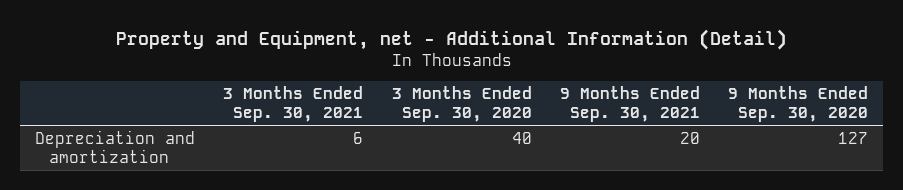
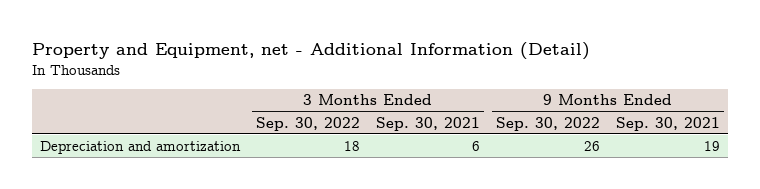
[391,86,532,122] 3 Months Ended Sep. 30, 2020 -> none
[728,86,869,122] 9 Months Ended Sep. 30, 2020 -> none
none -> [256,116,361,131] Sep. 30, 2022
none -> [495,116,600,131] Sep. 30, 2022
[680,132,701,145] 20 -> [703,141,720,152] 19

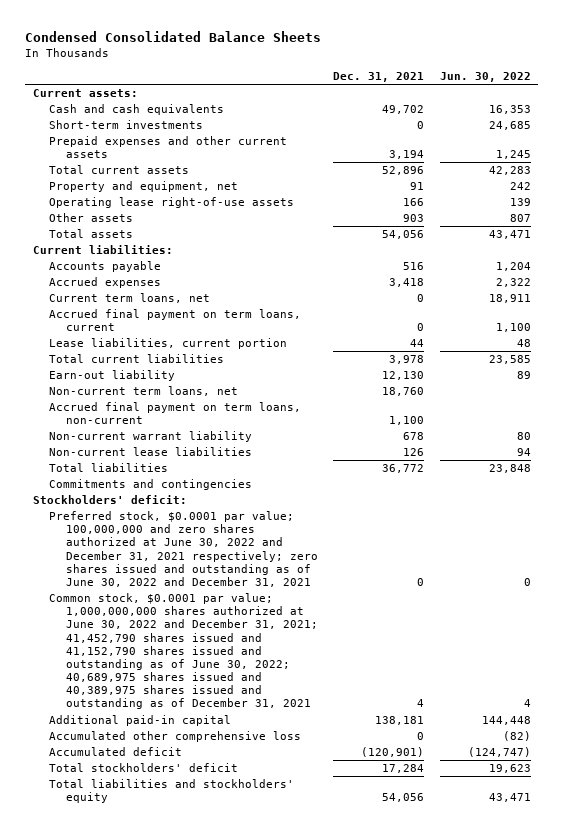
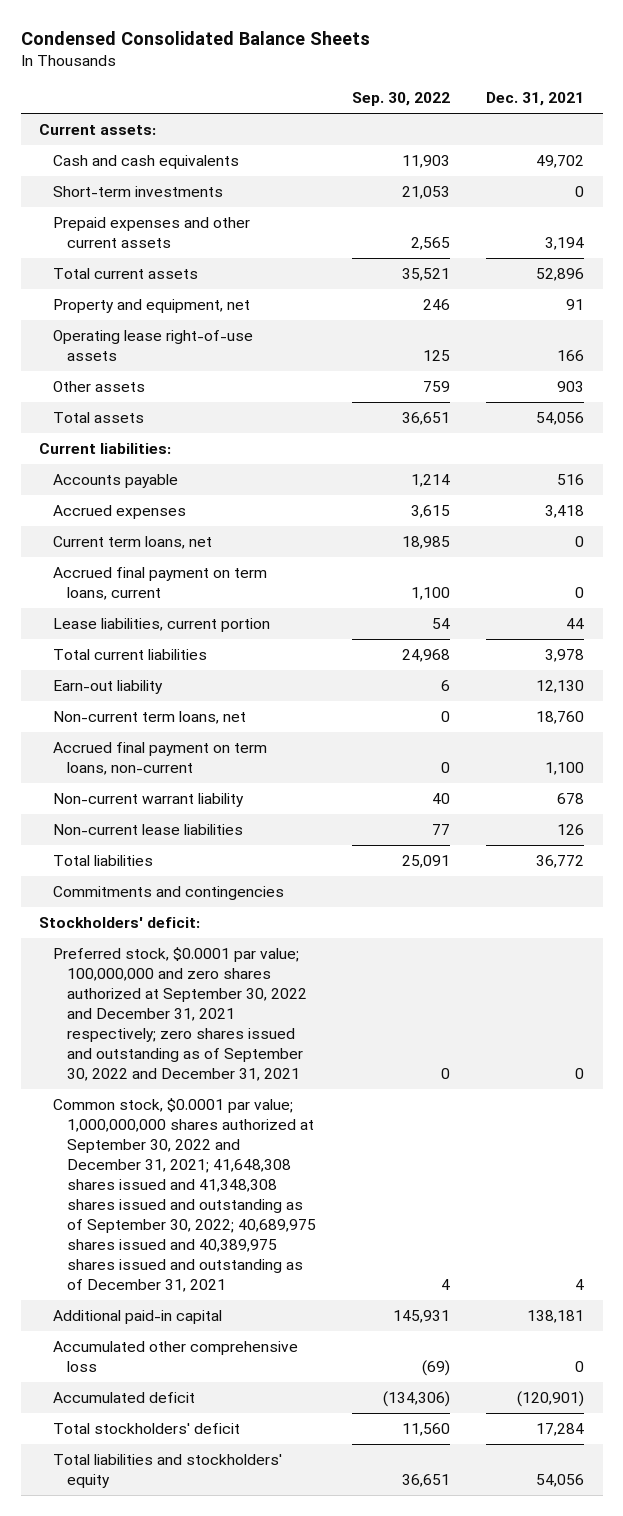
[439,72,531,83] Jun. 30, 2022 -> none
none -> [352,91,451,106] Sep. 30, 2022
[49,511,318,587] Preferred stock, $0.0001 par value; 100,000,000 and zero shares authorized at June 30, 2022 and December 31, 2021 respectively; zero shares issued and outstanding as of June 30, 2022 and December 31, 2021 -> [52,947,308,1081] Preferred stock, $0.0001 par value; 100,000,000 and zero shares authorized at September 30, 2022 and December 31, 2021 respectively; zero shares issued and outstanding as of September 30, 2022 and December 31, 2021
[49,593,318,710] Common stock, $0.0001 par value; 1,000,000,000 shares authorized at June 30, 2022 and December 31, 2021; 41,452,790 shares issued and 41,152,790 shares issued and outstanding as of June 30, 2022; 40,689,975 shares issued and 40,389,975 shares issued and outstanding as of December 31, 2021 -> [52,1098,317,1292] Common stock, $0.0001 par value; 1,000,000,000 shares authorized at September 30, 2022 and December 31, 2021; 41,648,308 shares issued and 41,348,308 shares issued and outstanding as of September 30, 2022; 40,689,975 shares issued and 40,389,975 shares issued and outstanding as of December 31, 2021

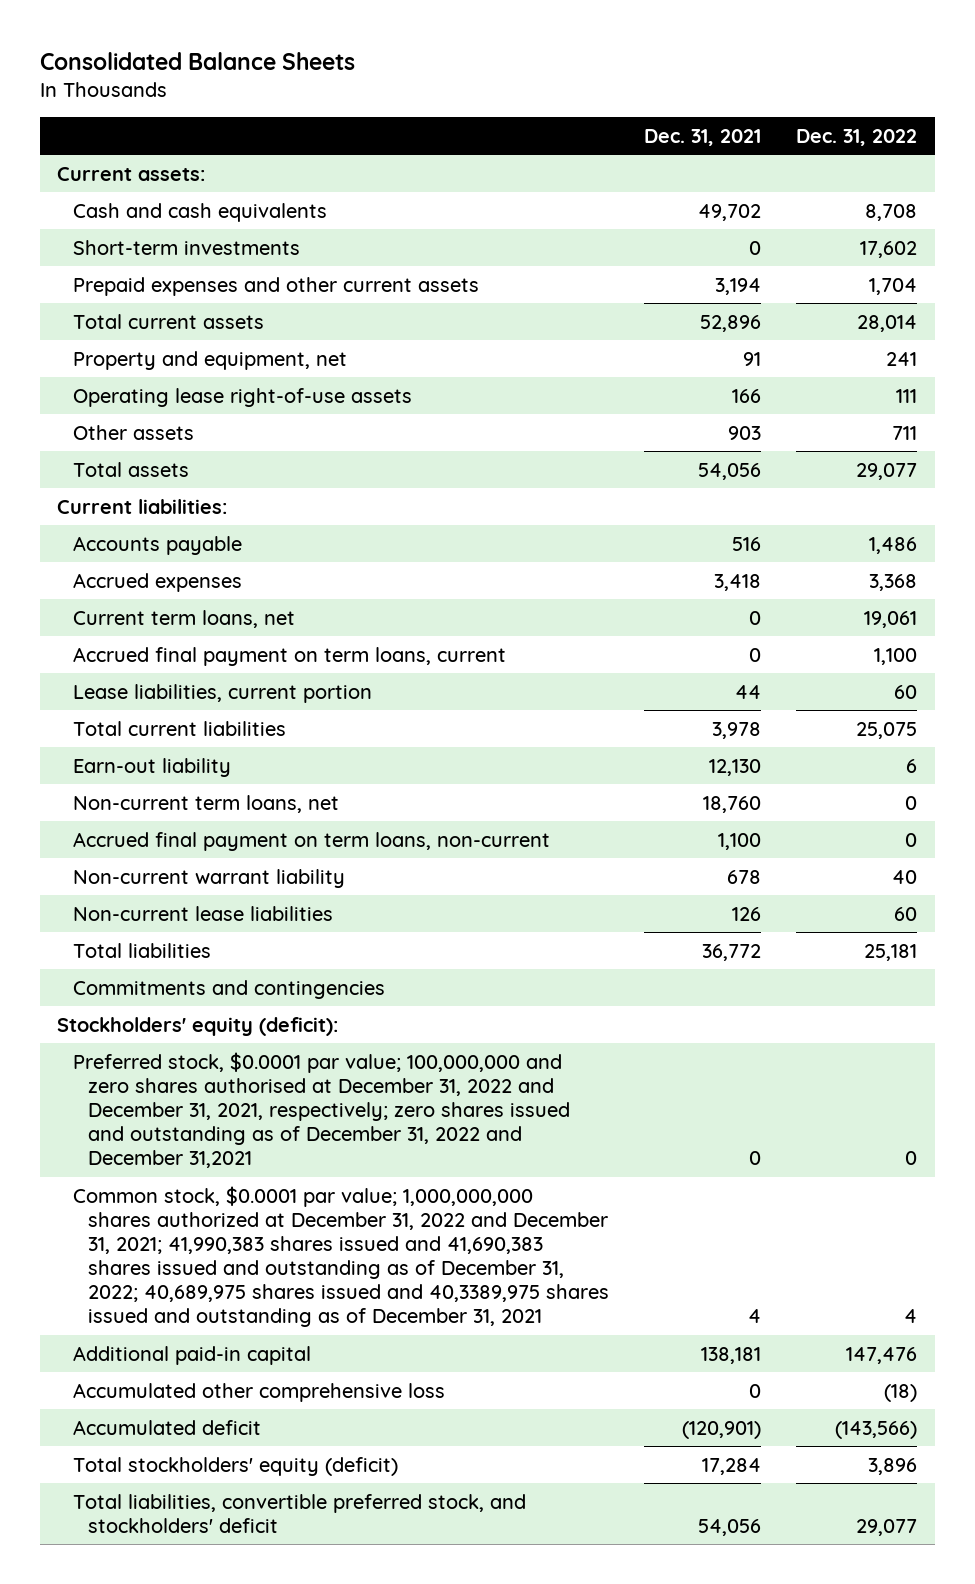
[20,30,370,45] Condensed Consolidated Balance Sheets -> [39,52,355,71] Consolidated Balance Sheets
[352,91,451,106] Sep. 30, 2022 -> none
none -> [796,128,918,146] Dec. 31, 2022
[38,917,200,929] Stockholders' deficit: -> [57,1016,339,1036] Stockholders' equity (deficit):
[52,947,308,1081] Preferred stock, $0.0001 par value; 100,000,000 and zero shares authorized at September 30, 2022 and December 31, 2021 respectively; zero shares issued and outstanding as of September 30, 2022 and December 31, 2021 -> [72,1051,571,1169] Preferred stock, $0.0001 par value; 100,000,000 and zero shares authorised at December 31, 2022 and December 31, 2021, respectively; zero shares issued and outstanding as of December 31, 2022 and December 31,2021
[52,1098,317,1292] Common stock, $0.0001 par value; 1,000,000,000 shares authorized at September 30, 2022 and December 31, 2021; 41,648,308 shares issued and 41,348,308 shares issued and outstanding as of September 30, 2022; 40,689,975 shares issued and 40,389,975 shares issued and outstanding as of December 31, 2021 -> [72,1185,610,1328] Common stock, $0.0001 par value; 1,000,000,000 shares authorized at December 31, 2022 and December 31, 2021; 41,990,383 shares issued and 41,690,383 shares issued and outstanding as of December 31, 2022; 40,689,975 shares issued and 40,3389,975 shares issued and outstanding as of December 31, 2021
[52,1423,240,1435] Total stockholders' deficit -> [72,1456,398,1476] Total stockholders' equity (deficit)
[52,1454,282,1489] Total liabilities and stockholders' equity -> [72,1493,526,1533] Total liabilities, convertible preferred stock, and stockholders' deficit

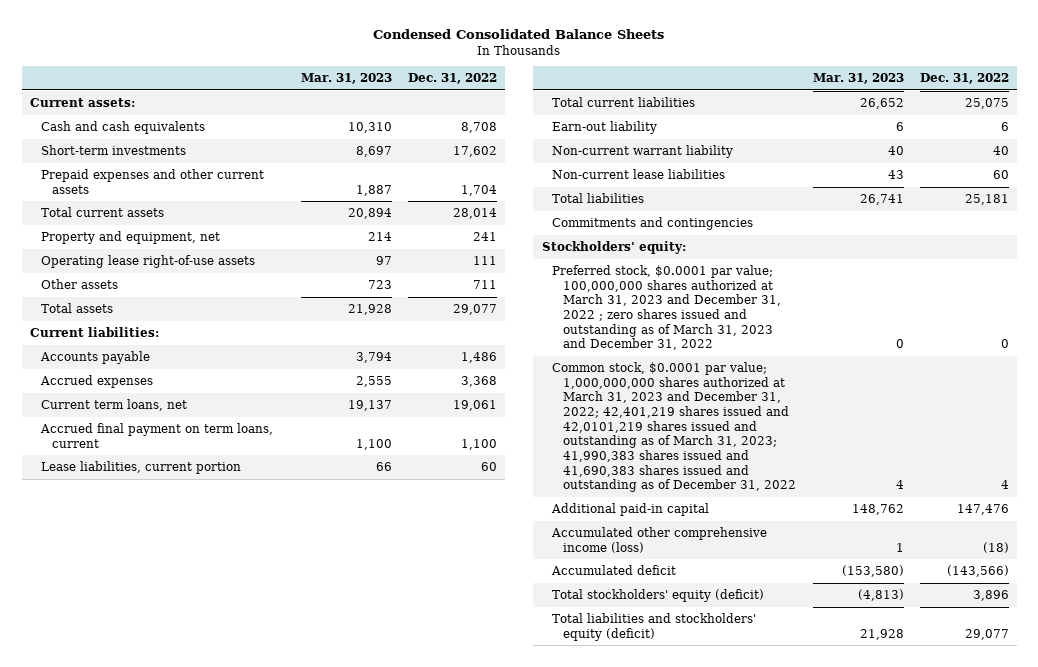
[39,52,355,71] Consolidated Balance Sheets -> [373,29,665,40] Condensed Consolidated Balance Sheets
[644,128,762,146] Dec. 31, 2021 -> none
none -> [300,73,392,85] Mar. 31, 2023
[72,794,339,813] Non-current term loans, net -> none
[72,831,550,851] Accrued final payment on term loans, non-current -> none
[57,1016,339,1036] Stockholders' equity (deficit): -> [541,240,686,254] Stockholders' equity:
[72,1051,571,1169] Preferred stock, $0.0001 par value; 100,000,000 and zero shares authorised at December 31, 2022 and December 31, 2021, respectively; zero shares issued and outstanding as of December 31, 2022 and December 31,2021 -> [552,264,782,351] Preferred stock, $0.0001 par value; 100,000,000 shares authorized at March 31, 2023 and December 31, 2022 ; zero shares issued and outstanding as of March 31, 2023 and December 31, 2022
[72,1185,610,1328] Common stock, $0.0001 par value; 1,000,000,000 shares authorized at December 31, 2022 and December 31, 2021; 41,990,383 shares issued and 41,690,383 shares issued and outstanding as of December 31, 2022; 40,689,975 shares issued and 40,3389,975 shares issued and outstanding as of December 31, 2021 -> [552,361,797,493] Common stock, $0.0001 par value; 1,000,000,000 shares authorized at March 31, 2023 and December 31, 2022; 42,401,219 shares issued and 42,0101,219 shares issued and outstanding as of March 31, 2023; 41,990,383 shares issued and 41,690,383 shares issued and outstanding as of December 31, 2022
[72,1382,445,1402] Accumulated other comprehensive loss -> [551,526,768,553] Accumulated other comprehensive income (loss)
[72,1493,526,1533] Total liabilities, convertible preferred stock, and stockholders' deficit -> [552,612,757,641] Total liabilities and stockholders' equity (deficit)

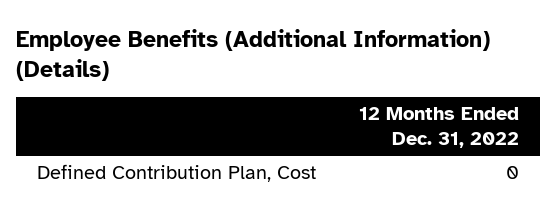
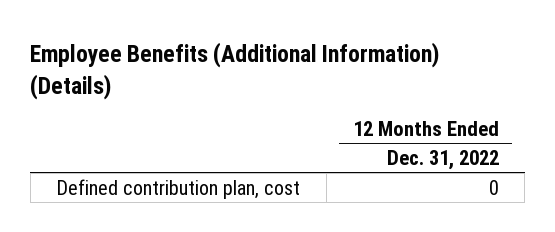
[37,164,317,183] Defined Contribution Plan, Cost -> [56,178,301,199] Defined contribution plan, cost

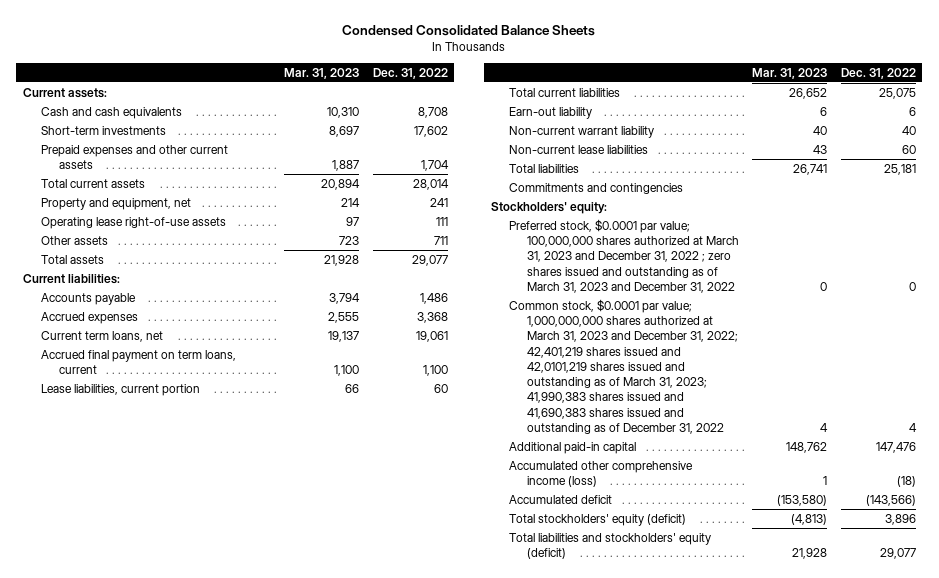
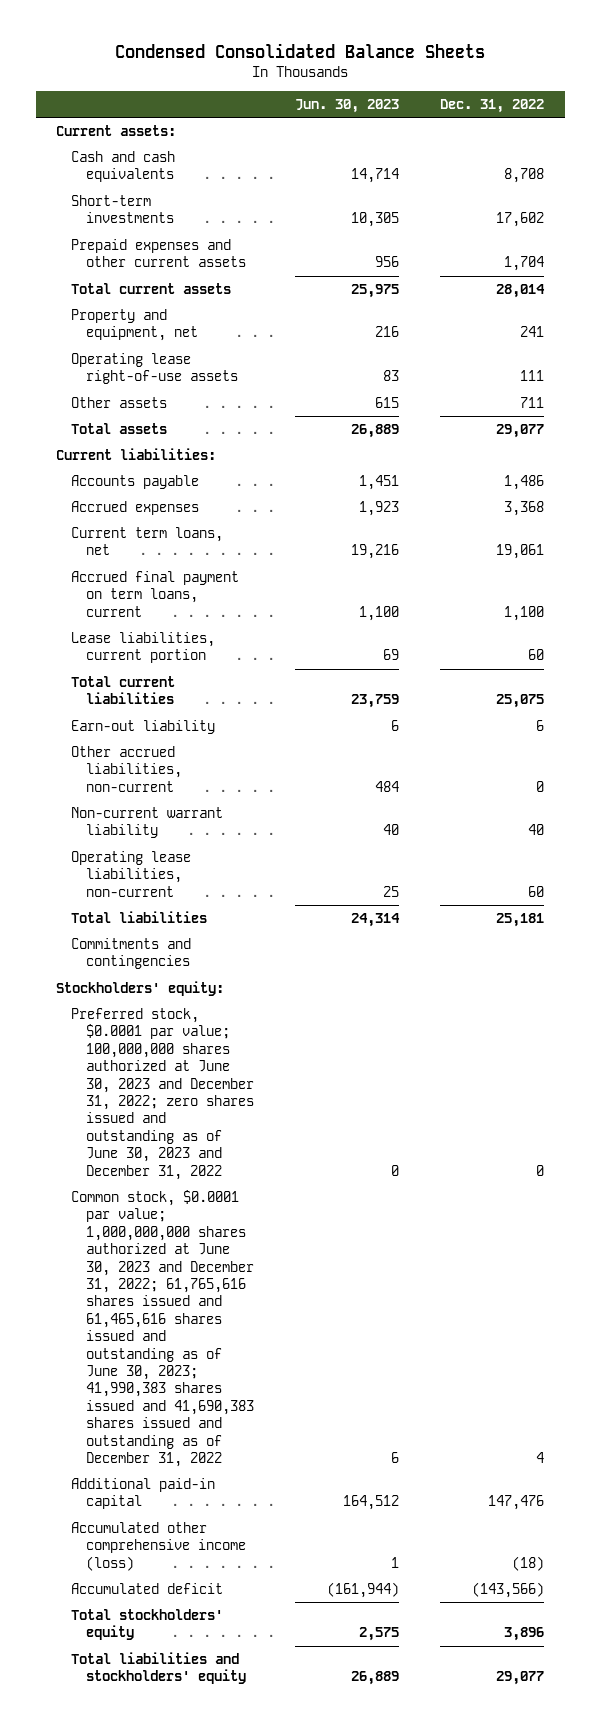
[284,67,360,79] Mar. 31, 2023 -> none
none -> [295,99,400,114] Jun. 30, 2023
none -> [71,746,183,792] Other accrued liabilities, non-current
[508,144,648,154] Non-current lease liabilities -> [71,851,192,897] Operating lease liabilities, non-current
[508,218,739,293] Preferred stock, $0.0001 par value; 100,000,000 shares authorized at March 31, 2023 and December 31, 2022 ; zero shares issued and outstanding as of March 31, 2023 and December 31, 2022 -> [71,1008,255,1180] Preferred stock, $0.0001 par value; 100,000,000 shares authorized at June 30, 2023 and December 31, 2022; zero shares issued and outstanding as of June 30, 2023 and December 31, 2022
[508,298,738,435] Common stock, $0.0001 par value; 1,000,000,000 shares authorized at March 31, 2023 and December 31, 2022; 42,401,219 shares issued and 42,0101,219 shares issued and outstanding as of March 31, 2023; 41,990,383 shares issued and 41,690,383 shares issued and outstanding as of December 31, 2022 -> [71,1190,255,1467] Common stock, $0.0001 par value; 1,000,000,000 shares authorized at June 30, 2023 and December 31, 2022; 61,765,616 shares issued and 61,465,616 shares issued and outstanding as of June 30, 2023; 41,990,383 shares issued and 41,690,383 shares issued and outstanding as of December 31, 2022
[508,513,686,526] Total stockholders' equity (deficit) -> [71,1609,224,1641] Total stockholders' equity
[508,532,711,560] Total liabilities and stockholders' equity (deficit) -> [71,1652,247,1685] Total liabilities and stockholders' equity

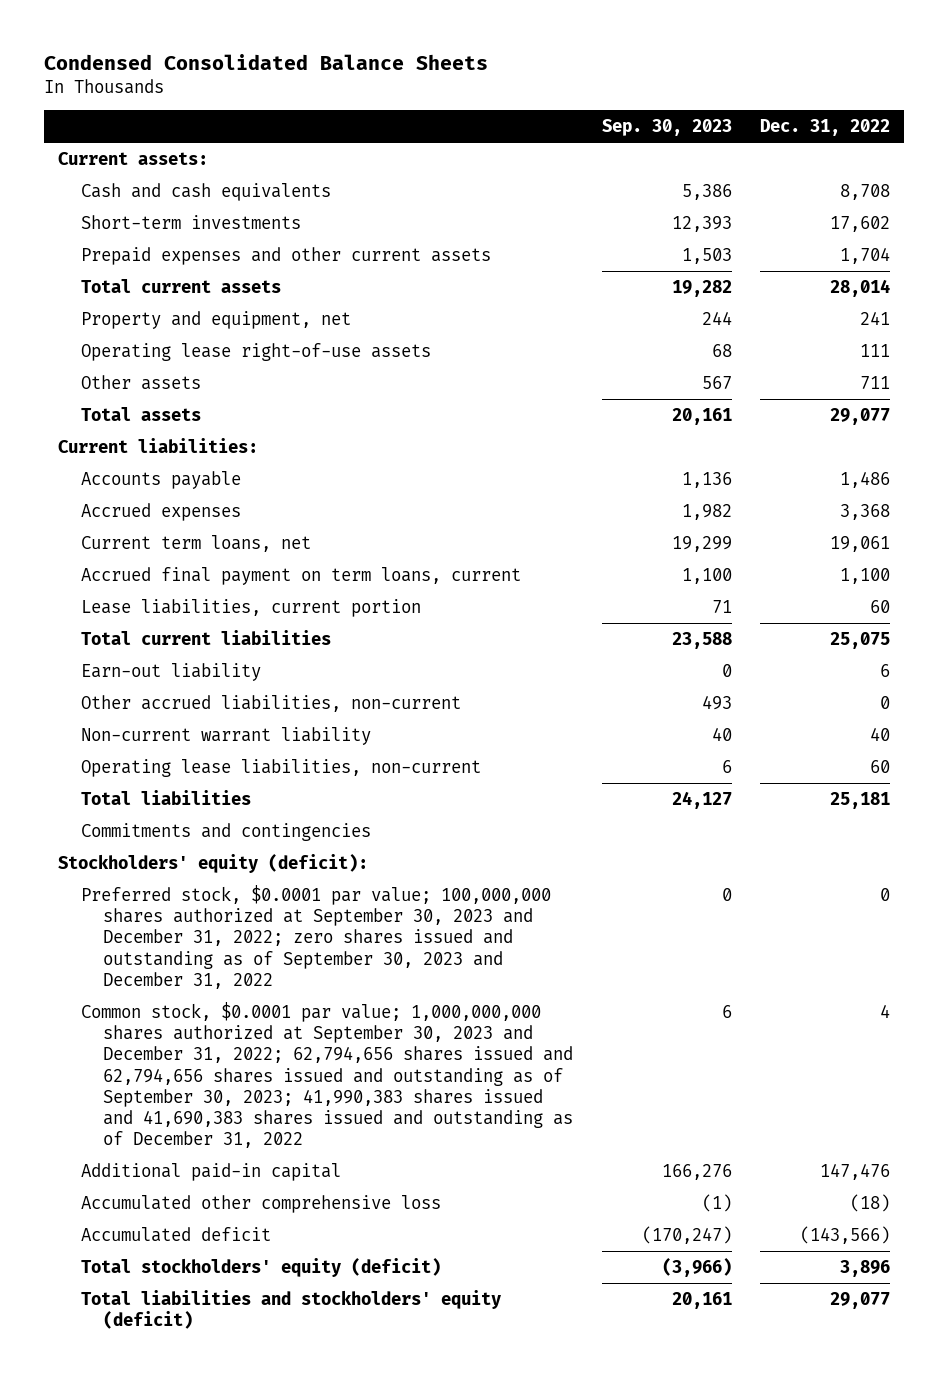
[295,99,400,114] Jun. 30, 2023 -> none
none -> [601,119,732,137] Sep. 30, 2023
[56,981,225,997] Stockholders' equity: -> [57,853,368,873] Stockholders' equity (deficit):
[71,1008,255,1180] Preferred stock, $0.0001 par value; 100,000,000 shares authorized at June 30, 2023 and December 31, 2022; zero shares issued and outstanding as of June 30, 2023 and December 31, 2022 -> [80,884,551,989] Preferred stock, $0.0001 par value; 100,000,000 shares authorized at September 30, 2023 and December 31, 2022; zero shares issued and outstanding as of September 30, 2023 and December 31, 2022
[71,1190,255,1467] Common stock, $0.0001 par value; 1,000,000,000 shares authorized at June 30, 2023 and December 31, 2022; 61,765,616 shares issued and 61,465,616 shares issued and outstanding as of June 30, 2023; 41,990,383 shares issued and 41,690,383 shares issued and outstanding as of December 31, 2022 -> [80,1001,574,1149] Common stock, $0.0001 par value; 1,000,000,000 shares authorized at September 30, 2023 and December 31, 2022; 62,794,656 shares issued and 62,794,656 shares issued and outstanding as of September 30, 2023; 41,990,383 shares issued and 41,690,383 shares issued and outstanding as of December 31, 2022
[71,1522,247,1571] Accumulated other comprehensive income (loss) -> [80,1194,441,1213] Accumulated other comprehensive loss
[71,1609,224,1641] Total stockholders' equity -> [80,1257,441,1277] Total stockholders' equity (deficit)
[71,1652,247,1685] Total liabilities and stockholders' equity -> [80,1289,501,1330] Total liabilities and stockholders' equity (deficit)

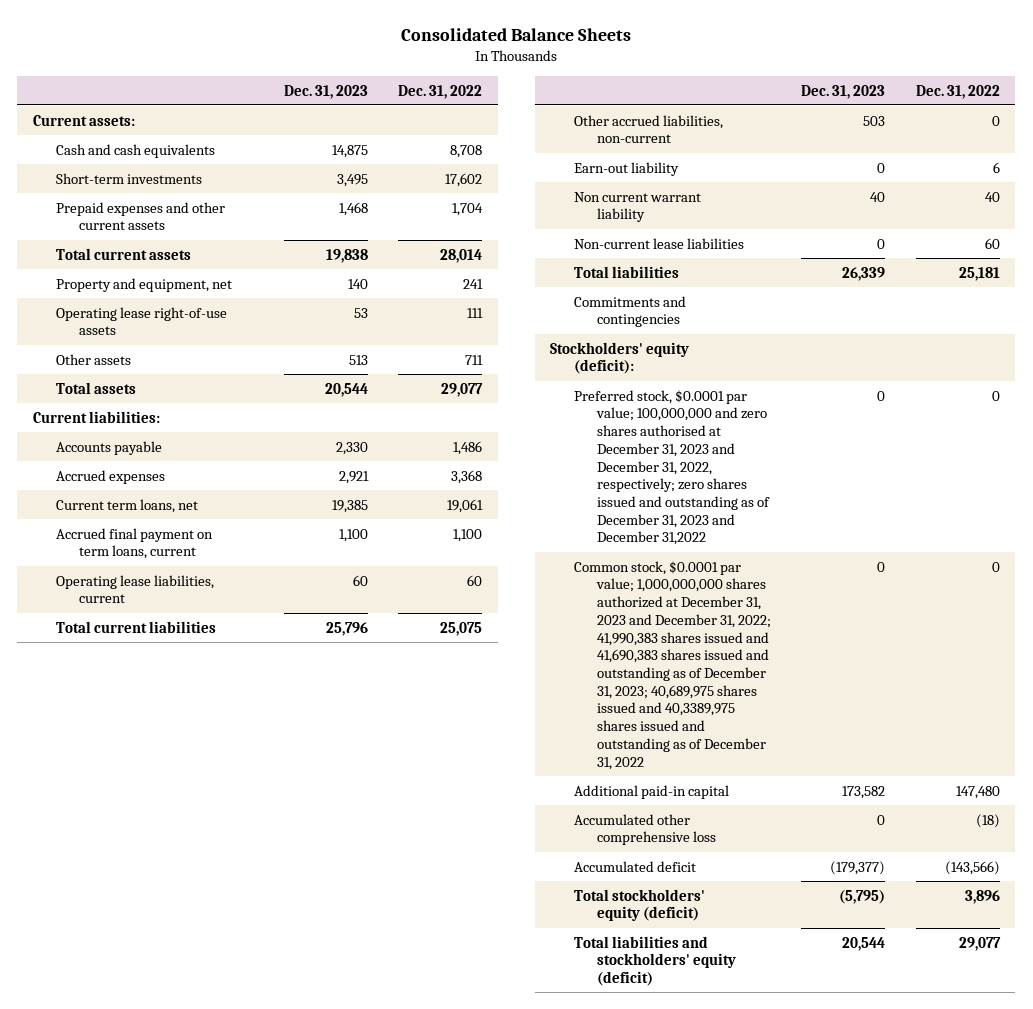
[43,54,488,71] Condensed Consolidated Balance Sheets -> [401,27,632,41] Consolidated Balance Sheets
[601,119,732,137] Sep. 30, 2023 -> none
none -> [283,84,368,99] Dec. 31, 2023
[80,598,421,617] Lease liabilities, current portion -> [55,574,214,604] Operating lease liabilities, current
[80,662,261,681] Earn-out liability -> [573,161,679,176] Earn-out liability
[80,726,371,745] Non-current warrant liability -> [573,191,701,223] Non current warrant liability
[80,758,481,777] Operating lease liabilities, non-current -> [573,237,744,249] Non-current lease liabilities
[80,884,551,989] Preferred stock, $0.0001 par value; 100,000,000 shares authorized at September 30, 2023 and December 31, 2022; zero shares issued and outstanding as of September 30, 2023 and December 31, 2022 -> [573,389,770,546] Preferred stock, $0.0001 par value; 100,000,000 and zero shares authorised at December 31, 2023 and December 31, 2022, respectively; zero shares issued and outstanding as of December 31, 2023 and December 31,2022
[80,1001,574,1149] Common stock, $0.0001 par value; 1,000,000,000 shares authorized at September 30, 2023 and December 31, 2022; 62,794,656 shares issued and 62,794,656 shares issued and outstanding as of September 30, 2023; 41,990,383 shares issued and 41,690,383 shares issued and outstanding as of December 31, 2022 -> [573,560,771,770] Common stock, $0.0001 par value; 1,000,000,000 shares authorized at December 31, 2023 and December 31, 2022; 41,990,383 shares issued and 41,690,383 shares issued and outstanding as of December 31, 2023; 40,689,975 shares issued and 40,3389,975 shares issued and outstanding as of December 31, 2022
[880,1003,891,1018] 4 -> [991,561,1000,572] 0
[820,1162,891,1180] 147,476 -> [955,785,1000,799] 147,480

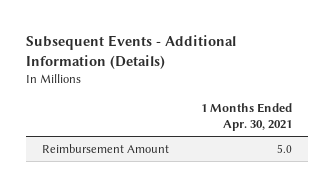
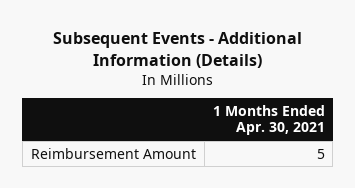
[277,144,293,154] 5.0 -> [316,148,325,159] 5

